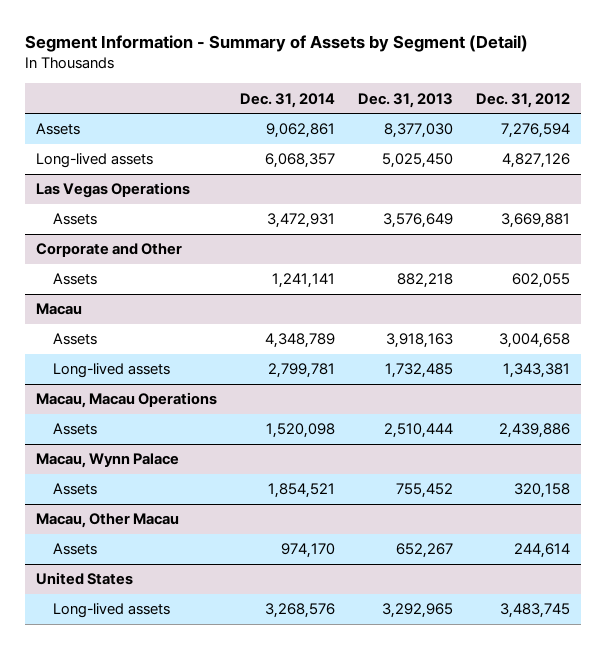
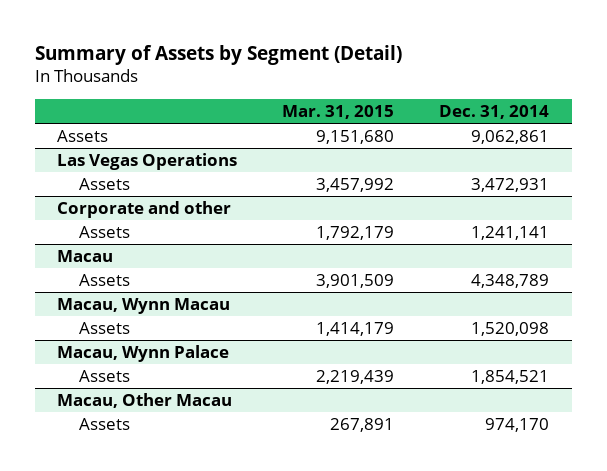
[24,35,528,53] Segment Information - Summary of Assets by Segment (Detail) -> [34,45,402,66] Summary of Assets by Segment (Detail)
[357,92,453,108] Dec. 31, 2013 -> none
[475,92,570,108] Dec. 31, 2012 -> none
none -> [282,104,395,119] Mar. 31, 2015
[36,153,154,169] Long-lived assets -> none
[36,243,183,258] Corporate and Other -> [57,200,232,218] Corporate and other
[53,363,171,379] Long-lived assets -> none
[36,392,218,409] Macau, Macau Operations -> none
none -> [57,297,231,314] Macau, Wynn Macau
[36,572,134,586] United States -> none
[53,603,171,619] Long-lived assets -> none

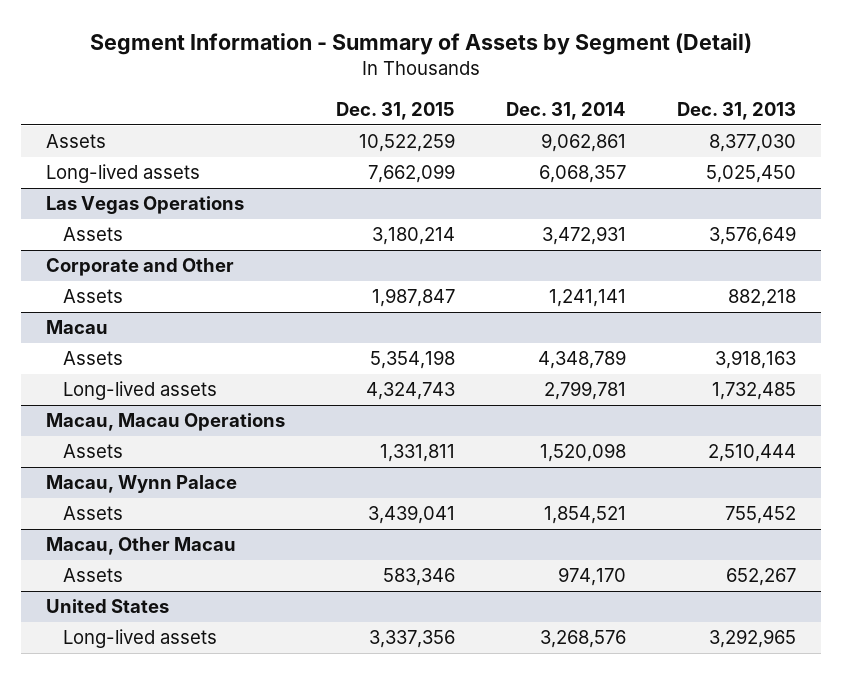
[34,45,402,66] Summary of Assets by Segment (Detail) -> [90,32,753,55] Segment Information - Summary of Assets by Segment (Detail)
[282,104,395,119] Mar. 31, 2015 -> none
none -> [336,102,456,121] Dec. 31, 2015
none -> [676,102,796,121] Dec. 31, 2013
none -> [46,164,201,184] Long-lived assets
[57,200,232,218] Corporate and other -> [46,258,235,277] Corporate and Other
[57,297,231,314] Macau, Wynn Macau -> none
none -> [62,381,217,401] Long-lived assets
none -> [46,413,286,432] Macau, Macau Operations
none -> [46,599,170,614] United States
none -> [62,629,217,649] Long-lived assets

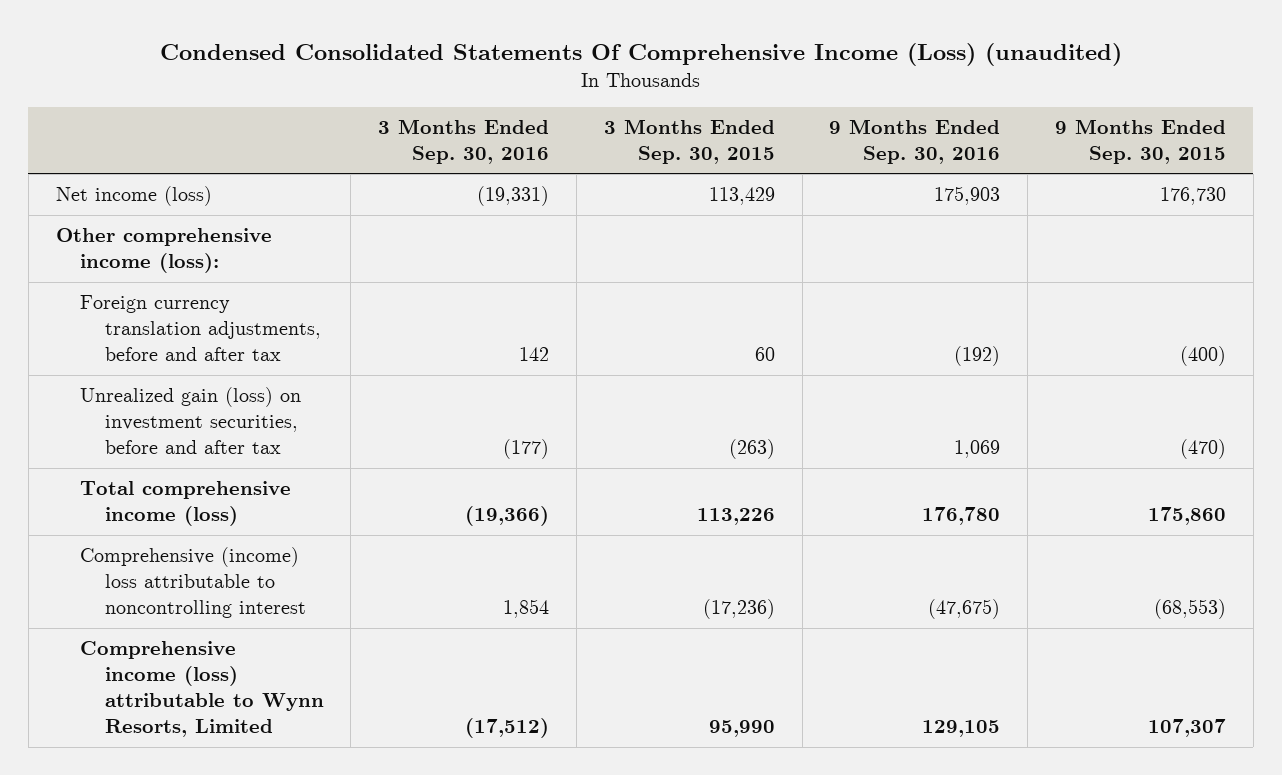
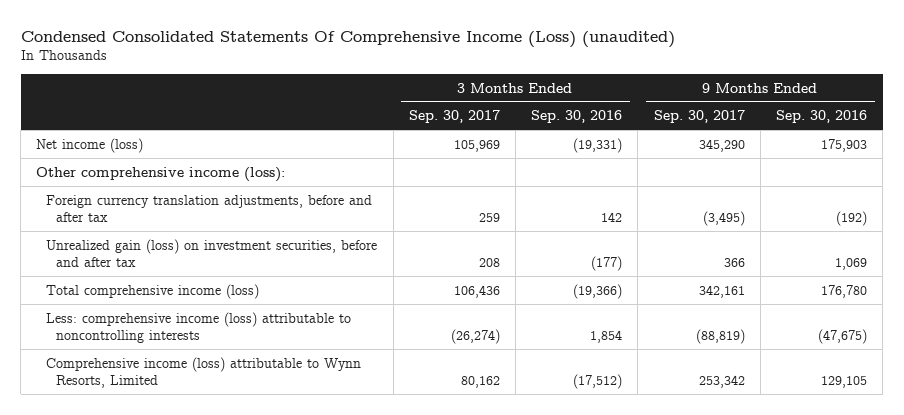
[603,118,775,164] 3 Months Ended Sep. 30, 2015 -> none
[1055,118,1227,164] 9 Months Ended Sep. 30, 2015 -> none
none -> [408,110,500,124] Sep. 30, 2017
none -> [653,110,745,124] Sep. 30, 2017
[80,547,306,619] Comprehensive (income) loss attributable to noncontrolling interest -> [46,311,352,344] Less: comprehensive income (loss) attributable to noncontrolling interests

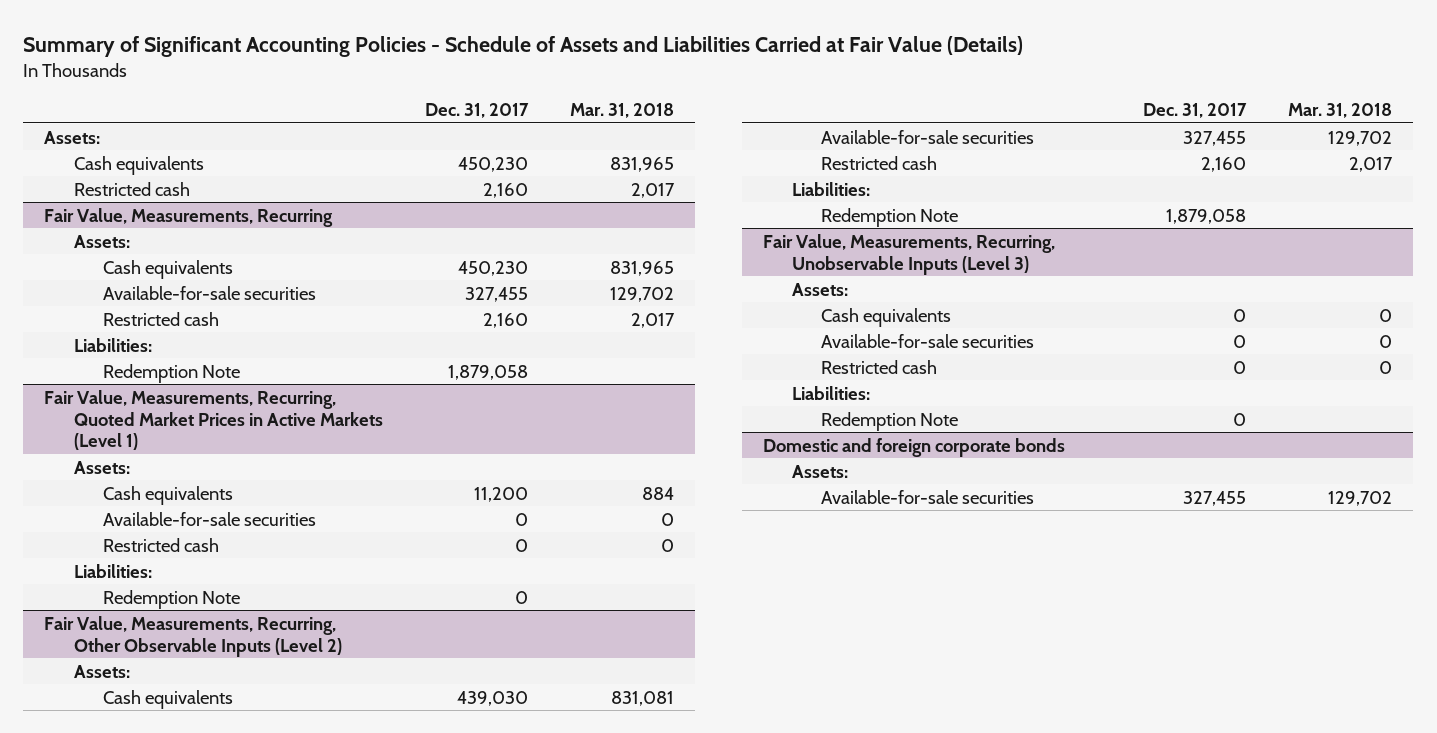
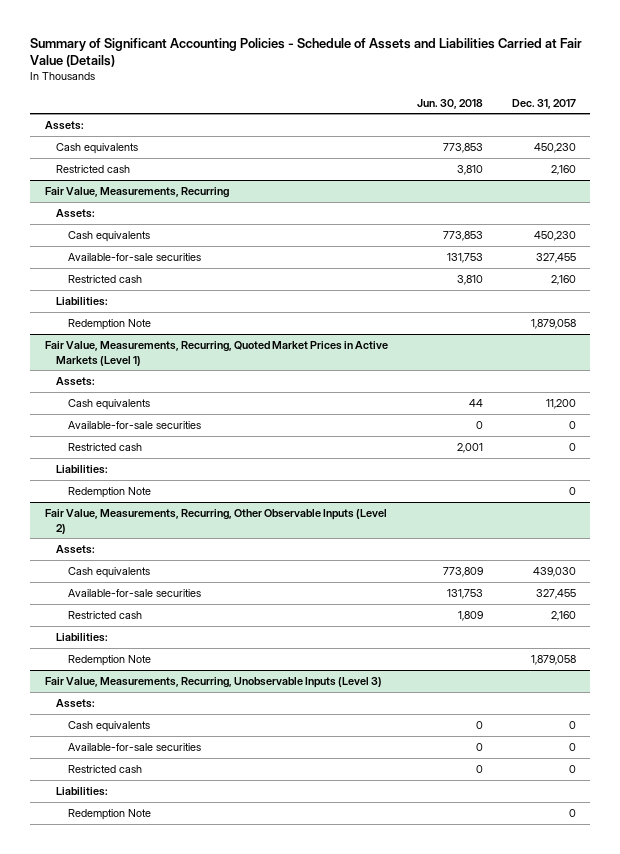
[569,102,674,118] Mar. 31, 2018 -> none
none -> [416,98,483,109] Jun. 30, 2018
[762,437,1065,457] Domestic and foreign corporate bonds -> none
[791,464,848,478] Assets: -> none
[821,489,1035,504] Available-for-sale securities -> none

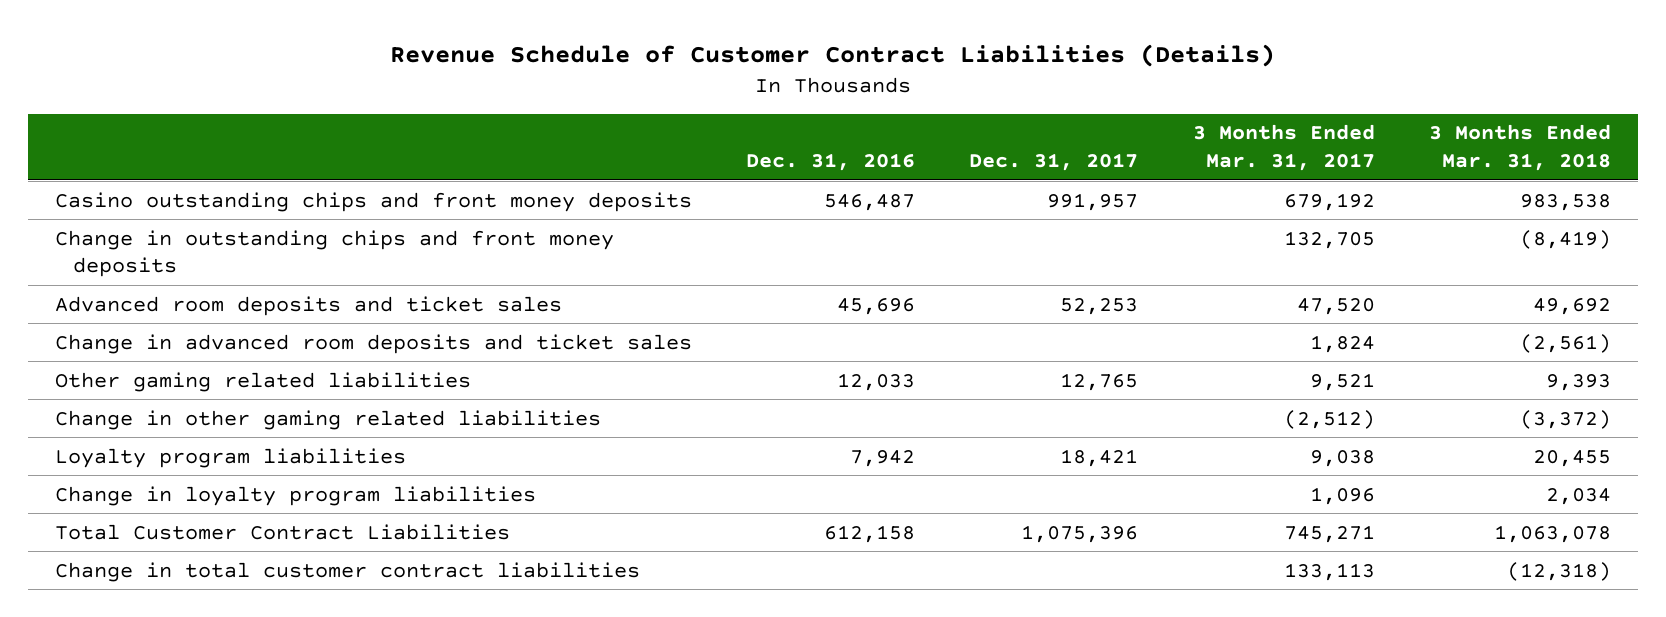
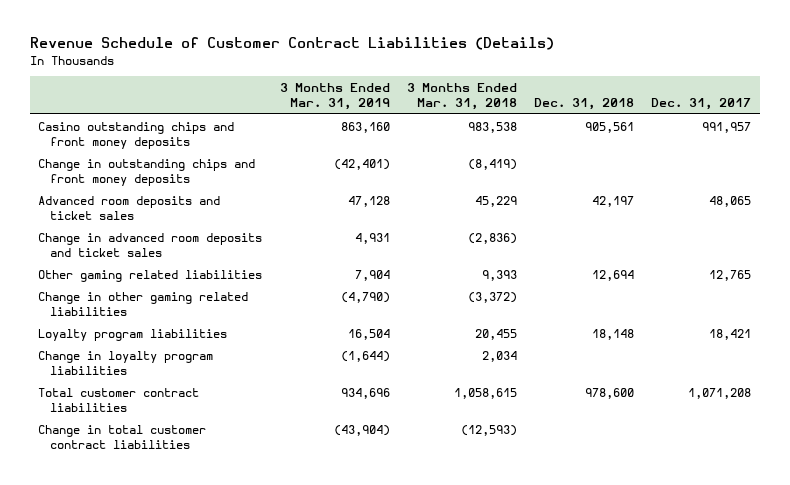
[746,153,916,172] Dec. 31, 2016 -> none
[1192,124,1375,172] 3 Months Ended Mar. 31, 2017 -> none
none -> [279,83,390,111] 3 Months Ended Mar. 31, 2019
none -> [534,98,635,111] Dec. 31, 2018
[1060,297,1139,315] 52,253 -> [709,195,752,207] 48,065
[1532,297,1611,315] 49,692 -> [474,195,517,207] 45,229
[1519,333,1611,353] (2,561) -> [467,232,517,244] (2,836)
[54,523,510,540] Total Customer Contract Liabilities -> [38,387,200,412] Total customer contract liabilities
[1021,524,1139,543] 1,075,396 -> [688,387,752,399] 1,071,208
[1493,524,1611,543] 1,063,078 -> [453,387,517,399] 1,058,615
[1506,561,1611,581] (12,318) -> [460,424,517,436] (12,593)

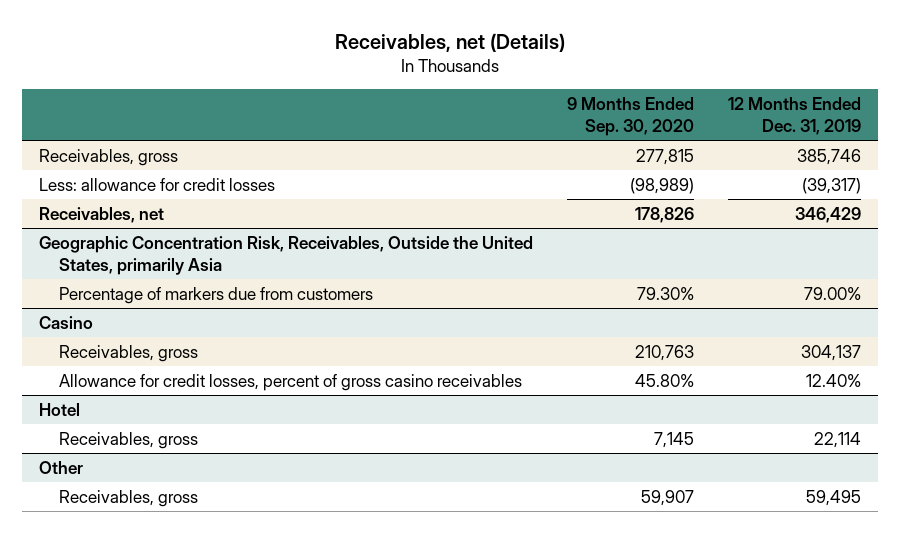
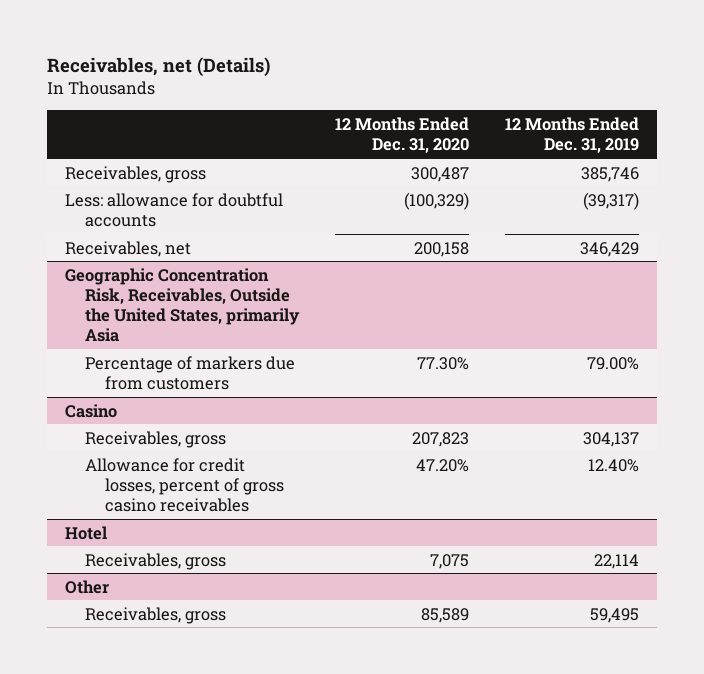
[566,97,694,136] 9 Months Ended Sep. 30, 2020 -> none
none -> [335,117,470,154] 12 Months Ended Dec. 31, 2020
[38,177,275,191] Less: allowance for credit losses -> [64,192,283,227] Less: allowance for doubtful accounts

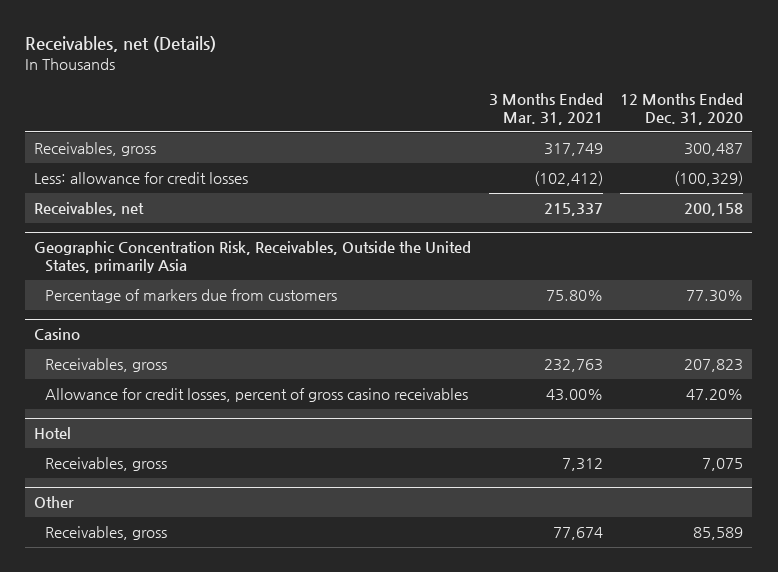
[505,117,640,154] 12 Months Ended Dec. 31, 2019 -> none
none -> [488,93,603,126] 3 Months Ended Mar. 31, 2021
[64,192,283,227] Less: allowance for doubtful accounts -> [34,172,249,185] Less: allowance for credit losses

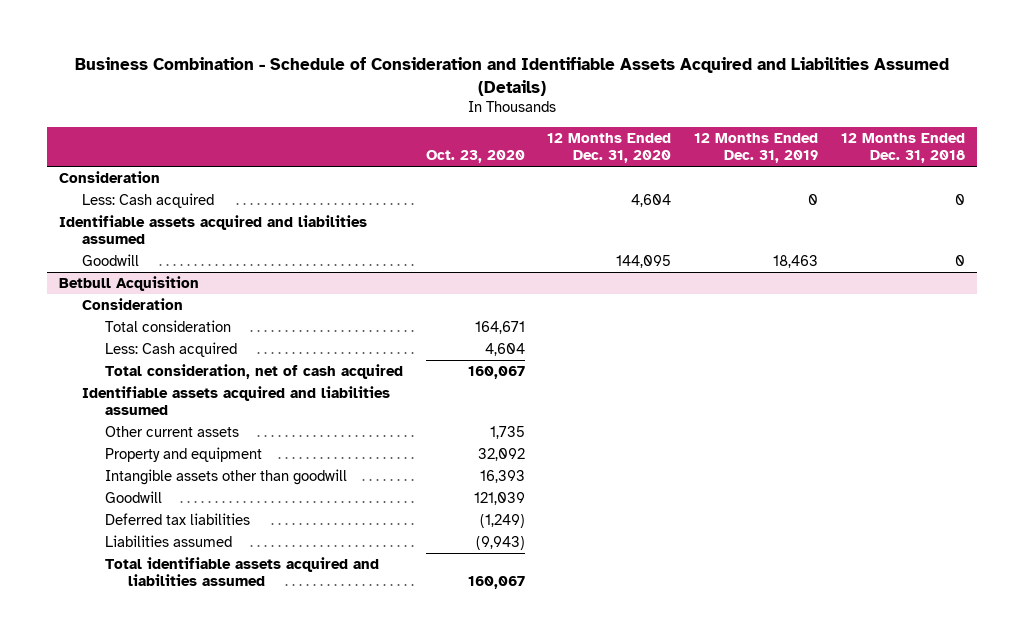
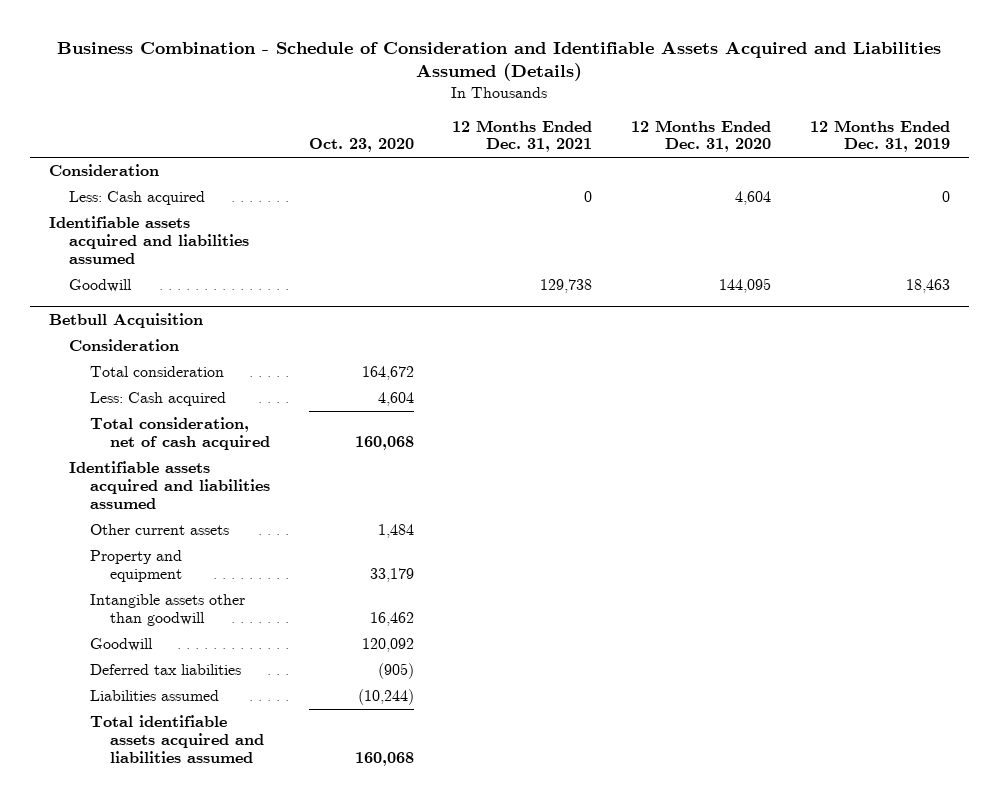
[841,132,966,164] 12 Months Ended Dec. 31, 2018 -> none
none -> [452,119,593,153] 12 Months Ended Dec. 31, 2021
[474,320,525,334] 164,671 -> [361,366,414,381] 164,672
[467,365,525,379] 160,067 -> [354,436,414,451] 160,068
[489,425,525,439] 1,735 -> [377,524,414,539] 1,484
[477,447,525,461] 32,092 -> [369,568,414,583] 33,179
[479,469,525,483] 16,393 -> [369,612,414,627] 16,462
[473,491,525,505] 121,039 -> [361,638,414,653] 120,092
[479,513,525,528] (1,249) -> [377,663,414,680] (905)
[475,535,525,550] (9,943) -> [357,689,414,706] (10,244)
[467,576,525,590] 160,067 -> [354,751,414,766] 160,068

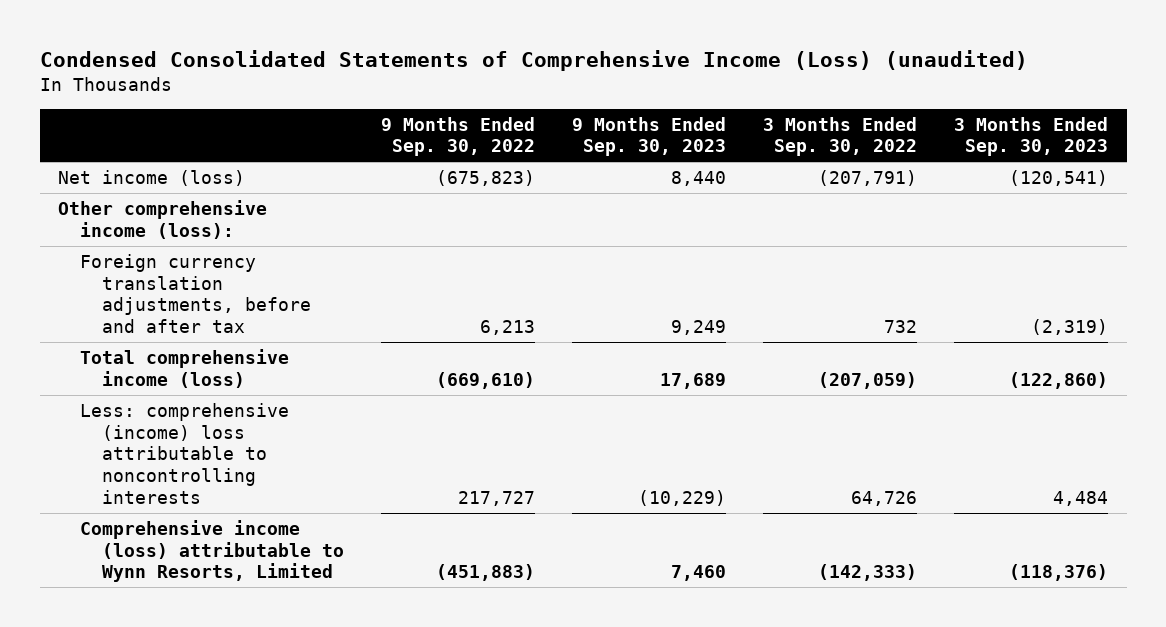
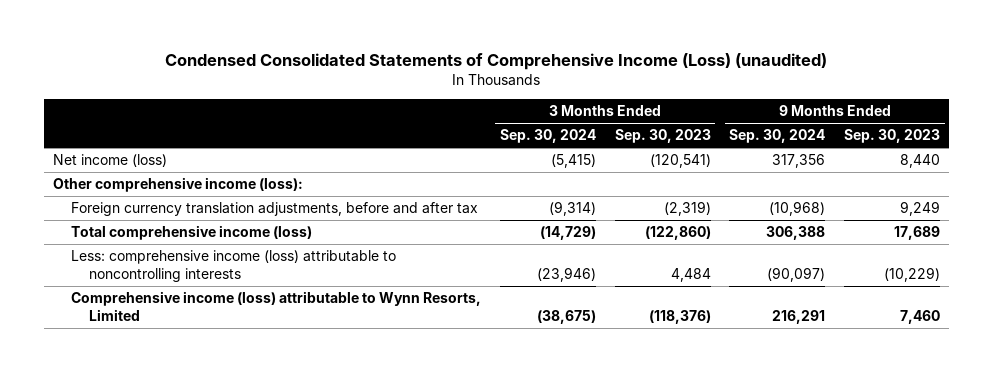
[380,116,535,157] 9 Months Ended Sep. 30, 2022 -> none
[762,116,917,157] 3 Months Ended Sep. 30, 2022 -> none
none -> [499,129,596,144] Sep. 30, 2024
none -> [729,129,826,144] Sep. 30, 2024
[80,402,290,504] Less: comprehensive (income) loss attributable to noncontrolling interests -> [71,250,397,283] Less: comprehensive income (loss) attributable to noncontrolling interests

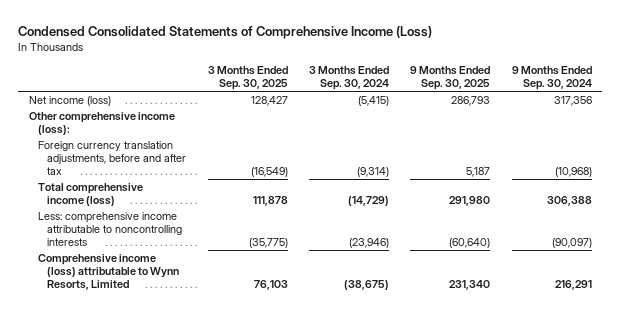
[165,52,828,70] Condensed Consolidated Statements of Comprehensive Income (Loss) (unaudited) -> [18,25,433,39] Condensed Consolidated Statements of Comprehensive Income (Loss)
[614,129,711,144] Sep. 30, 2023 -> none
[843,129,940,144] Sep. 30, 2023 -> none
none -> [207,66,288,91] 3 Months Ended Sep. 30, 2025
none -> [410,66,491,91] 9 Months Ended Sep. 30, 2025
[71,250,397,283] Less: comprehensive income (loss) attributable to noncontrolling interests -> [38,212,183,247] Less: comprehensive income attributable to noncontrolling interests

